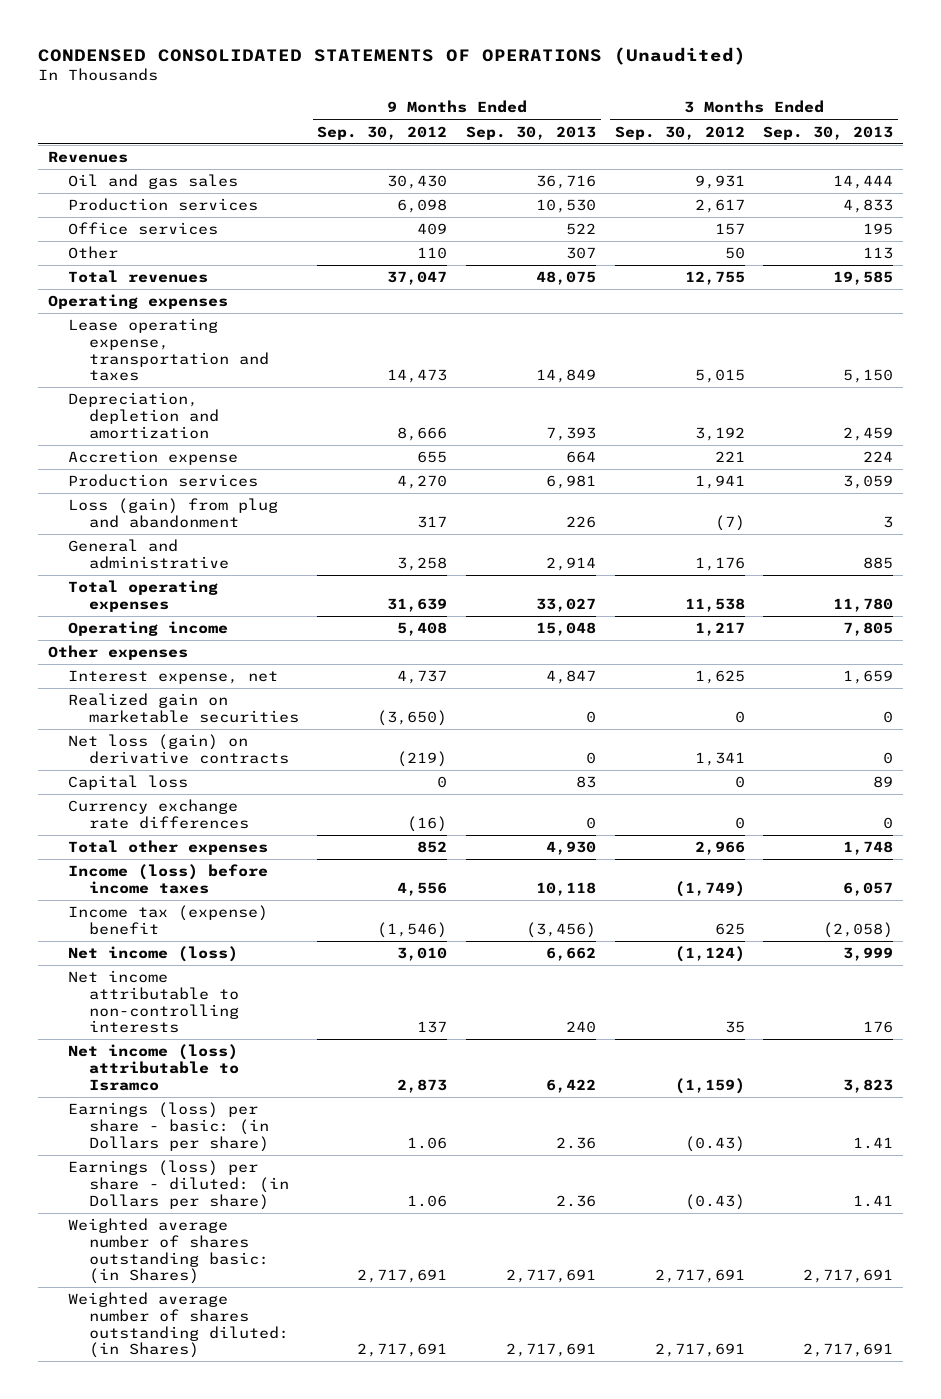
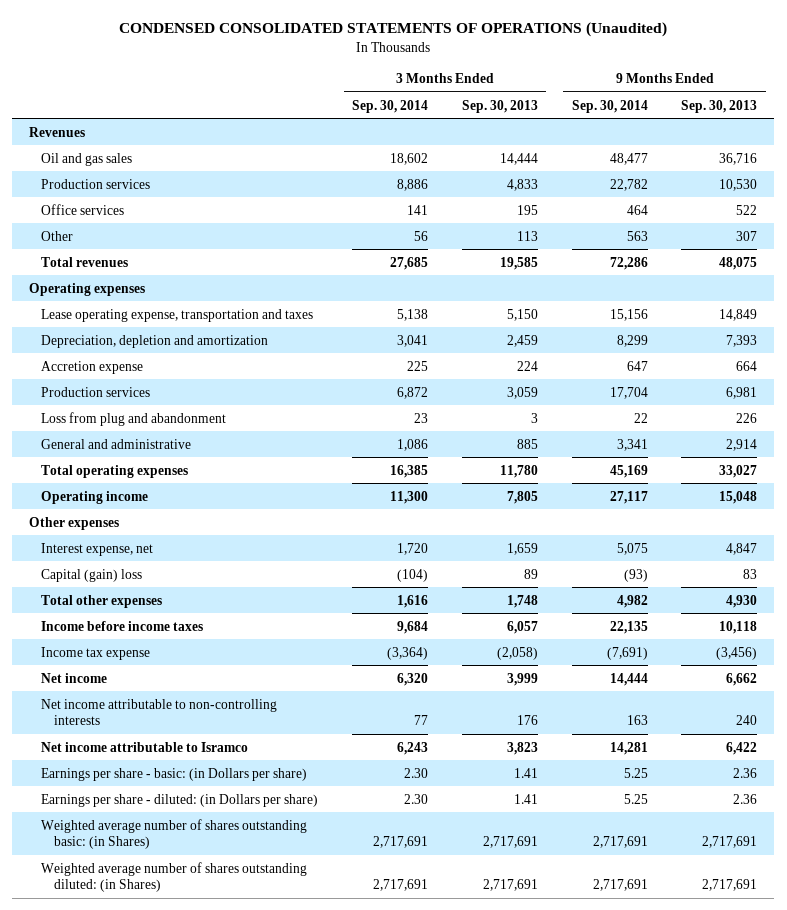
[317,125,448,140] Sep. 30, 2012 -> none
[614,125,745,140] Sep. 30, 2012 -> none
none -> [352,99,429,113] Sep. 30, 2014
none -> [571,99,648,113] Sep. 30, 2014
[68,498,279,528] Loss (gain) from plug and abandonment -> [41,411,227,426] Loss from plug and abandonment
[68,693,299,723] Realized gain on marketable securities -> none
[68,734,289,764] Net loss (gain) on derivative contracts -> none
[68,799,249,829] Currency exchange rate differences -> none
[68,775,189,791] Capital loss -> [41,568,143,582] Capital (gain) loss
[68,864,269,894] Income (loss) before income taxes -> [41,620,204,631] Income before income taxes
[68,905,269,935] Income tax (expense) benefit -> [41,646,151,660] Income tax expense
[68,946,239,963] Net income (loss) -> [41,672,108,683] Net income
[68,1044,239,1091] Net income (loss) attributable to Isramco -> [41,741,249,752] Net income attributable to Isramco
[68,1102,269,1152] Earnings (loss) per share - basic: (in Dollars per share) -> [41,767,308,781] Earnings per share - basic: (in Dollars per share)
[68,1160,289,1210] Earnings (loss) per share - diluted: (in Dollars per share) -> [41,793,319,807] Earnings per share - diluted: (in Dollars per share)

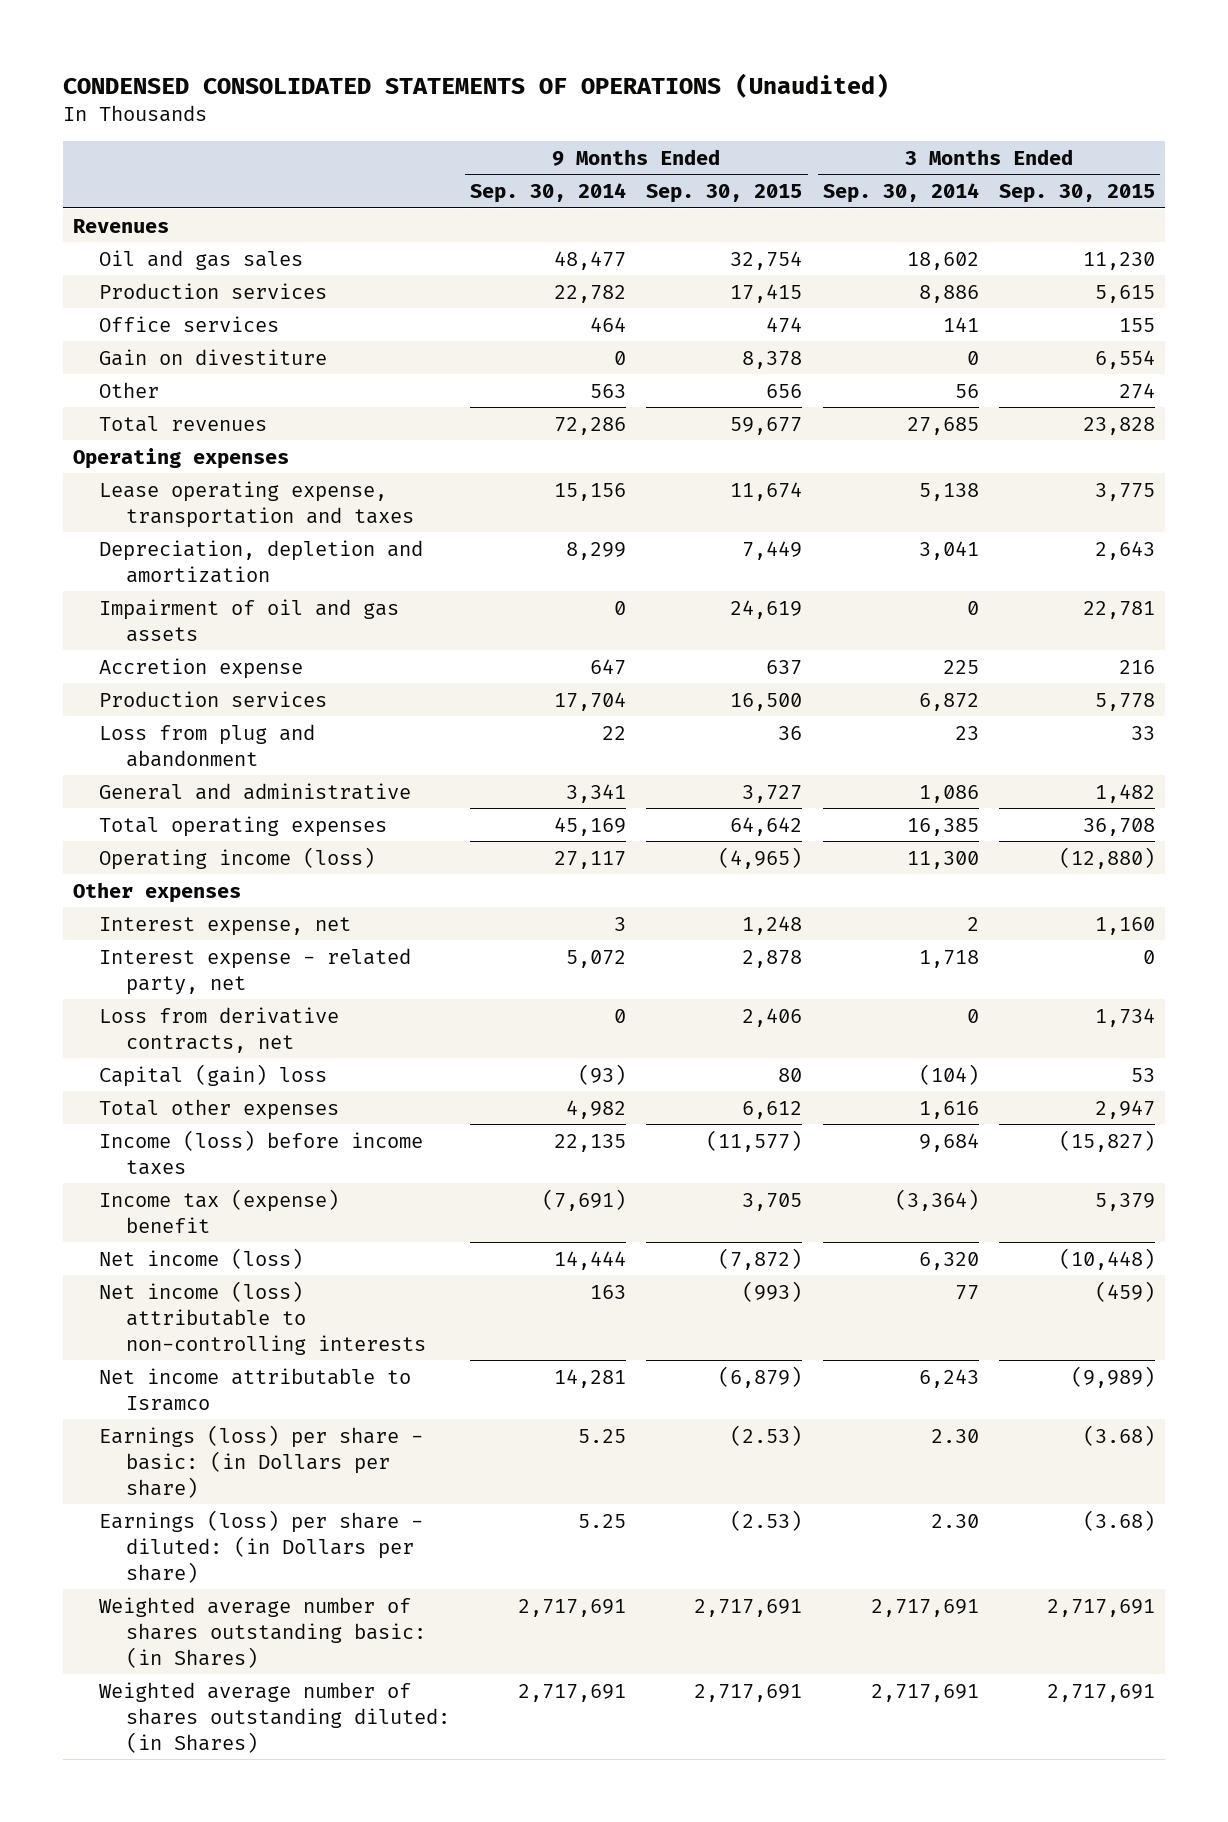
[461,99,538,113] Sep. 30, 2013 -> none
[681,99,758,113] Sep. 30, 2013 -> none
none -> [646,184,803,204] Sep. 30, 2015
none -> [999,184,1156,204] Sep. 30, 2015
none -> [99,348,328,366] Gain on divestiture
none -> [99,598,400,642] Impairment of oil and gas assets
[41,490,149,504] Operating income -> [99,846,376,870] Operating income (loss)
[397,542,429,555] 1,720 -> [966,916,979,931] 2
[616,542,648,555] 5,075 -> [614,916,627,931] 3
none -> [99,947,412,995] Interest expense - related party, net
none -> [99,1006,340,1053] Loss from derivative contracts, net
[41,620,204,631] Income before income taxes -> [99,1129,424,1175] Income (loss) before income taxes
[41,646,151,660] Income tax expense -> [99,1188,340,1233] Income tax (expense) benefit
[41,672,108,683] Net income -> [99,1247,304,1269] Net income (loss)
[41,698,278,725] Net income attributable to non-controlling interests -> [99,1280,426,1355] Net income (loss) attributable to non-controlling interests
[41,767,308,781] Earnings per share - basic: (in Dollars per share) -> [99,1424,424,1498] Earnings (loss) per share - basic: (in Dollars per share)
[41,793,319,807] Earnings per share - diluted: (in Dollars per share) -> [99,1509,424,1583] Earnings (loss) per share - diluted: (in Dollars per share)

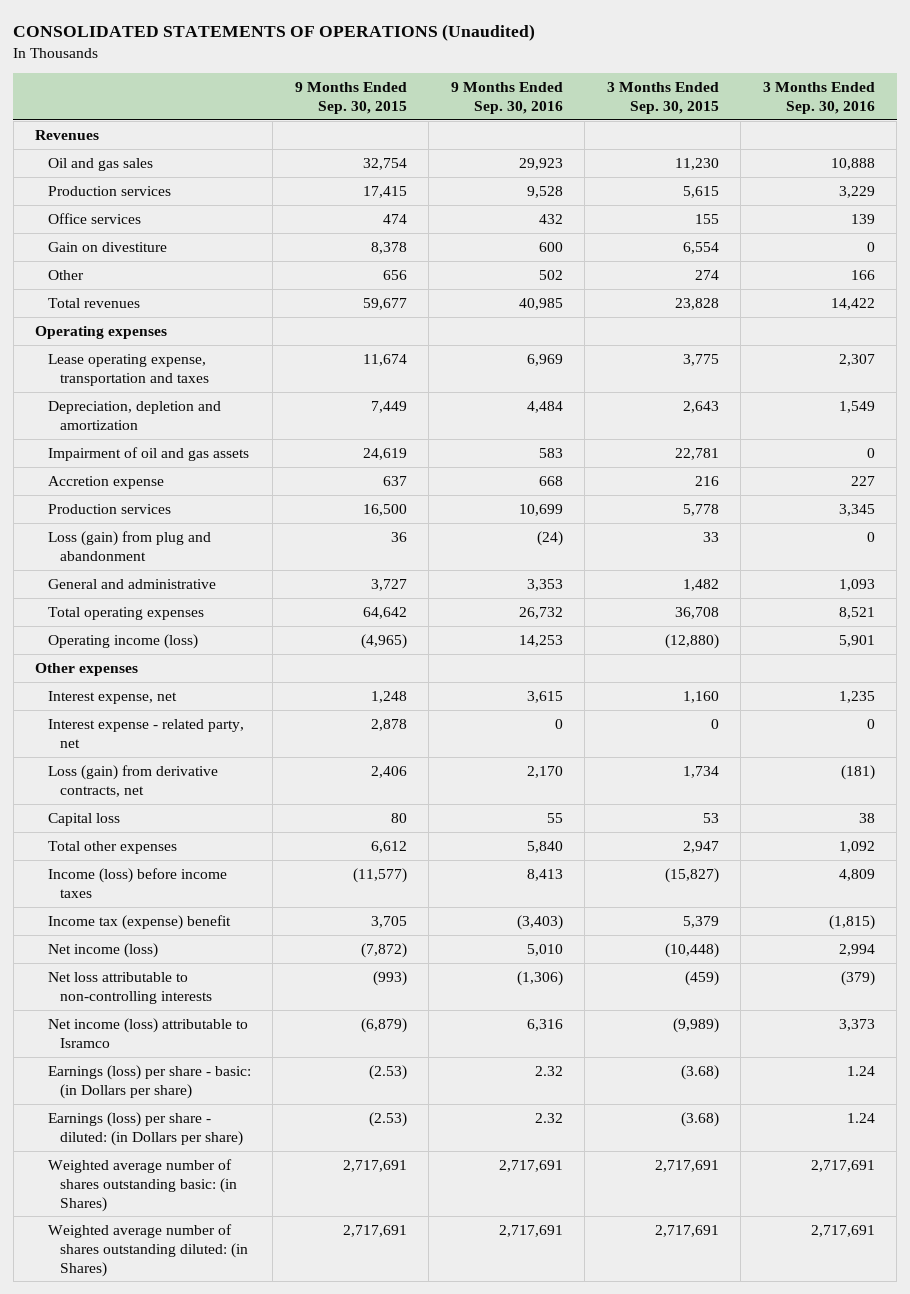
[62,72,889,98] CONDENSED CONSOLIDATED STATEMENTS OF OPERATIONS (Unaudited) -> [13,23,536,41] CONSOLIDATED STATEMENTS OF OPERATIONS (Unaudited)
[470,183,627,204] Sep. 30, 2014 -> none
[822,183,979,204] Sep. 30, 2014 -> none
none -> [450,81,563,114] 9 Months Ended Sep. 30, 2016
none -> [762,81,875,114] 3 Months Ended Sep. 30, 2016
[99,723,316,767] Loss from plug and abandonment -> [47,530,211,561] Loss (gain) from plug and abandonment
[99,1006,340,1053] Loss from derivative contracts, net -> [47,764,218,797] Loss (gain) from derivative contracts, net
[99,1063,328,1087] Capital (gain) loss -> [47,812,120,826] Capital loss
[99,1280,426,1355] Net income (loss) attributable to non-controlling interests -> [47,971,213,1004] Net loss attributable to non-controlling interests
[99,1367,412,1411] Net income attributable to Isramco -> [47,1017,248,1048] Net income (loss) attributable to Isramco

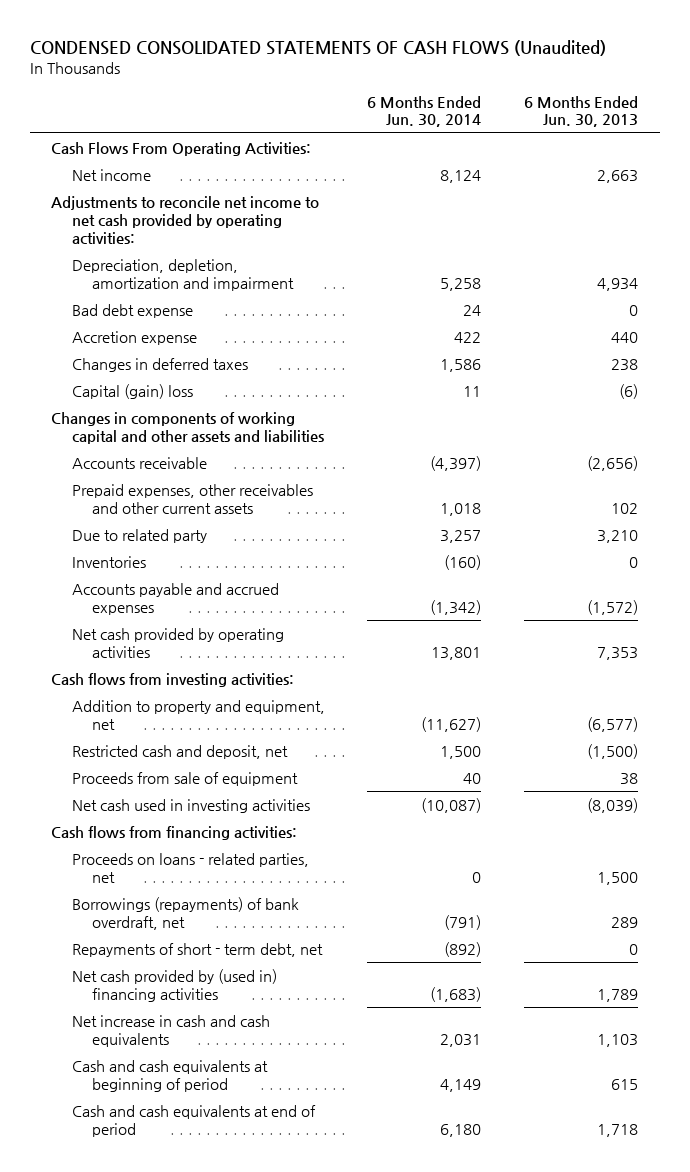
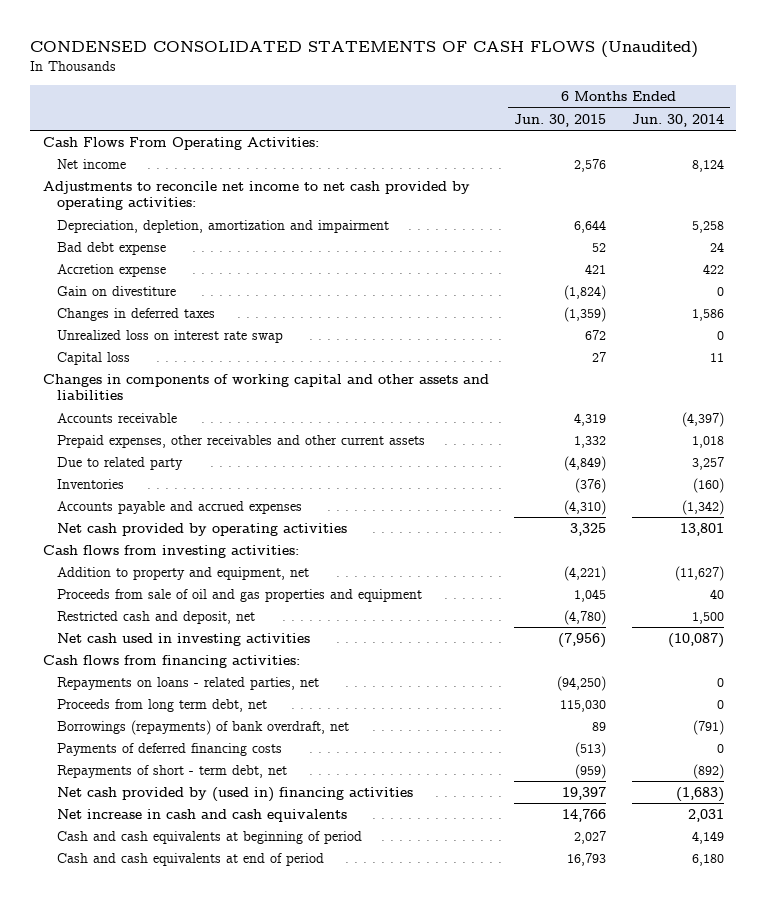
[524,95,639,128] 6 Months Ended Jun. 30, 2013 -> none
none -> [514,113,607,127] Jun. 30, 2015
none -> [57,286,177,297] Gain on divestiture
none -> [57,330,284,344] Unrealized loss on interest rate swap
[71,383,193,399] Capital (gain) loss -> [57,352,131,366] Capital loss
none -> [57,589,423,603] Proceeds from sale of oil and gas properties and equipment
[71,771,298,786] Proceeds from sale of equipment -> none
[71,852,309,883] Proceeds on loans - related parties, net -> [57,677,320,691] Repayments on loans - related parties, net
none -> [57,699,268,713] Proceeds from long term debt, net
none -> [57,743,283,757] Payments of deferred financing costs

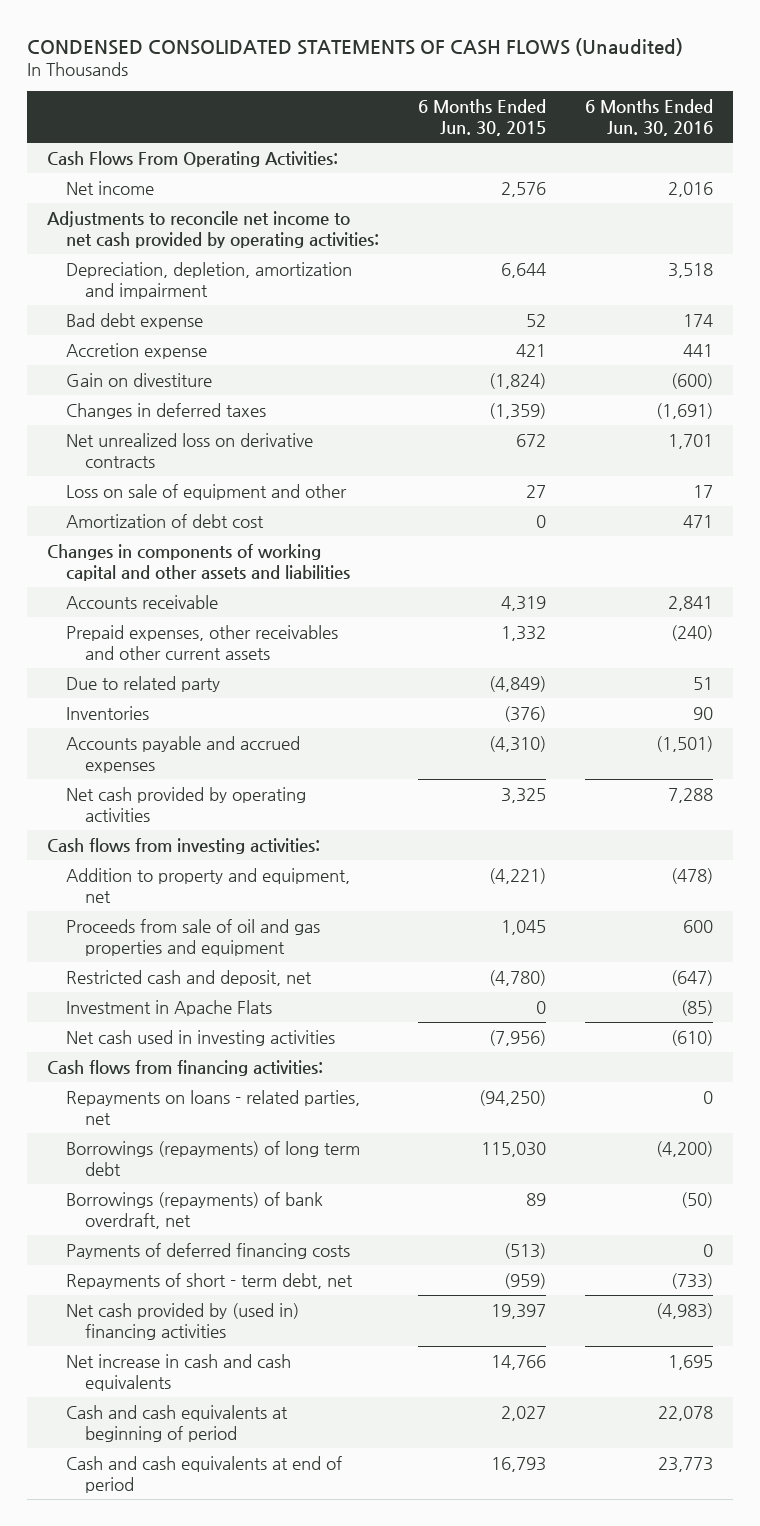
[631,113,724,127] Jun. 30, 2014 -> none
none -> [585,99,714,136] 6 Months Ended Jun. 30, 2016
[57,330,284,344] Unrealized loss on interest rate swap -> [65,432,313,468] Net unrealized loss on derivative contracts
[57,352,131,366] Capital loss -> [65,483,347,500] Loss on sale of equipment and other
none -> [65,513,264,528] Amortization of debt cost
none -> [65,999,272,1016] Investment in Apache Flats
[57,699,268,713] Proceeds from long term debt, net -> [65,1140,360,1176] Borrowings (repayments) of long term debt

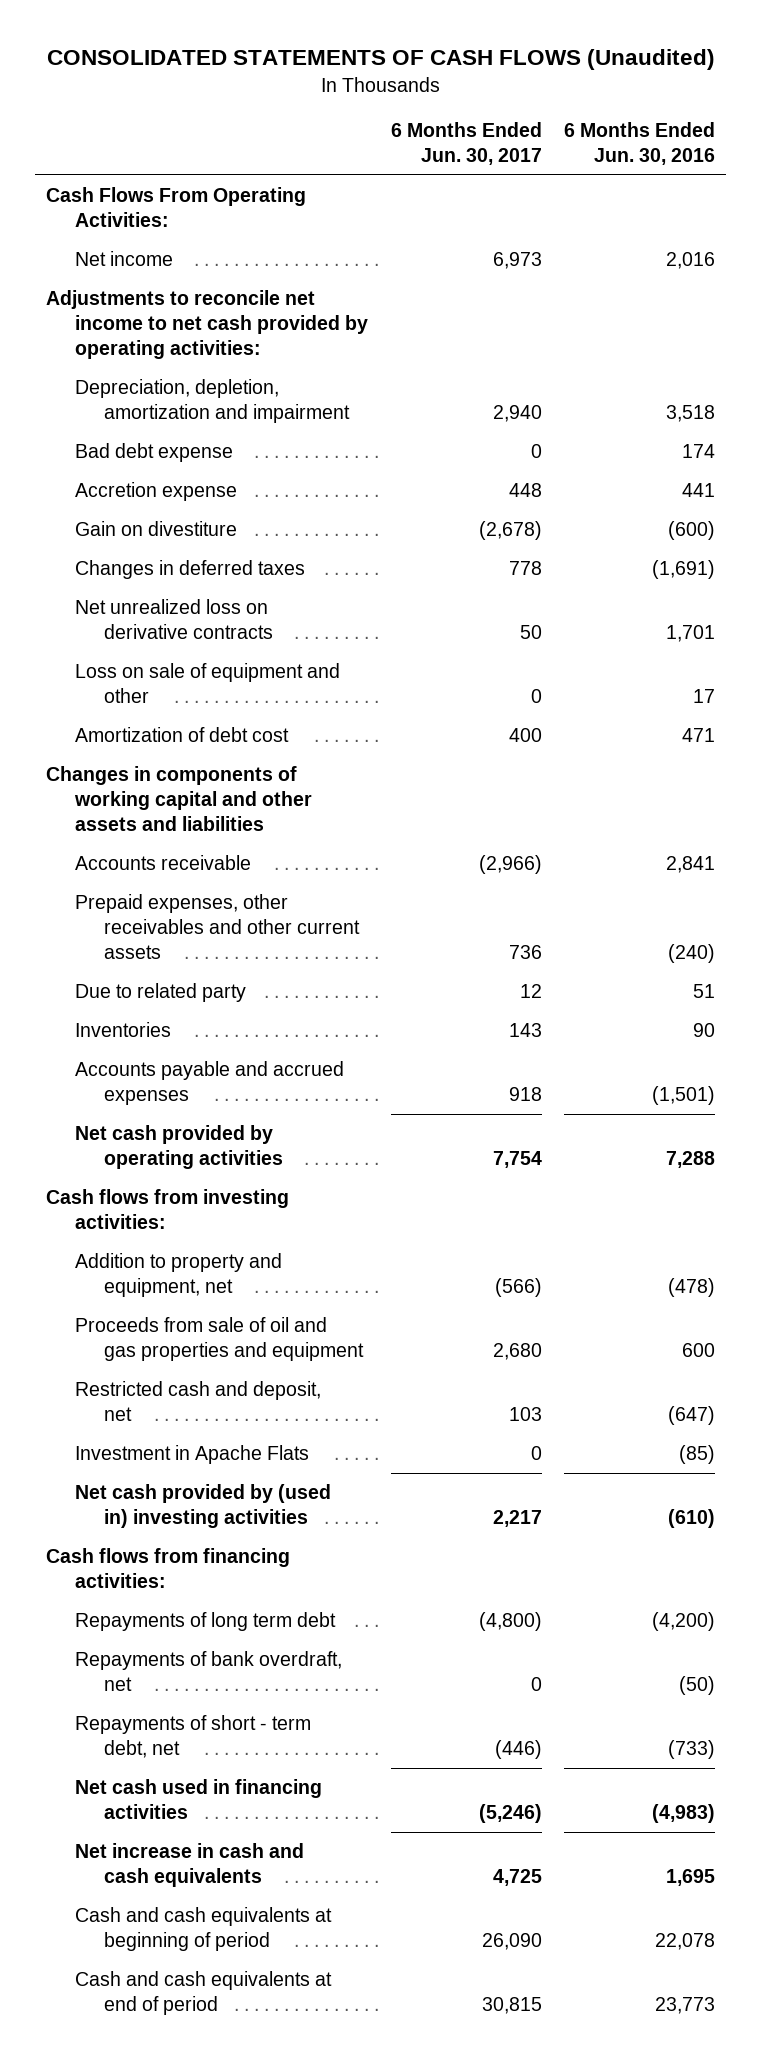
[27,37,684,56] CONDENSED CONSOLIDATED STATEMENTS OF CASH FLOWS (Unaudited) -> [46,49,715,71] CONSOLIDATED STATEMENTS OF CASH FLOWS (Unaudited)
[418,99,547,136] 6 Months Ended Jun. 30, 2015 -> none
none -> [390,122,542,166] 6 Months Ended Jun. 30, 2017
[65,1029,335,1046] Net cash used in investing activities -> [74,1484,331,1529] Net cash provided by (used in) investing activities
[65,1089,360,1125] Repayments on loans - related parties, net -> none
[65,1242,350,1259] Payments of deferred financing costs -> none
[65,1140,360,1176] Borrowings (repayments) of long term debt -> [74,1612,336,1632] Repayments of long term debt
[65,1191,323,1229] Borrowings (repayments) of bank overdraft, net -> [74,1651,342,1692] Repayments of bank overdraft, net
[65,1302,299,1340] Net cash provided by (used in) financing activities -> [74,1779,322,1820] Net cash used in financing activities

